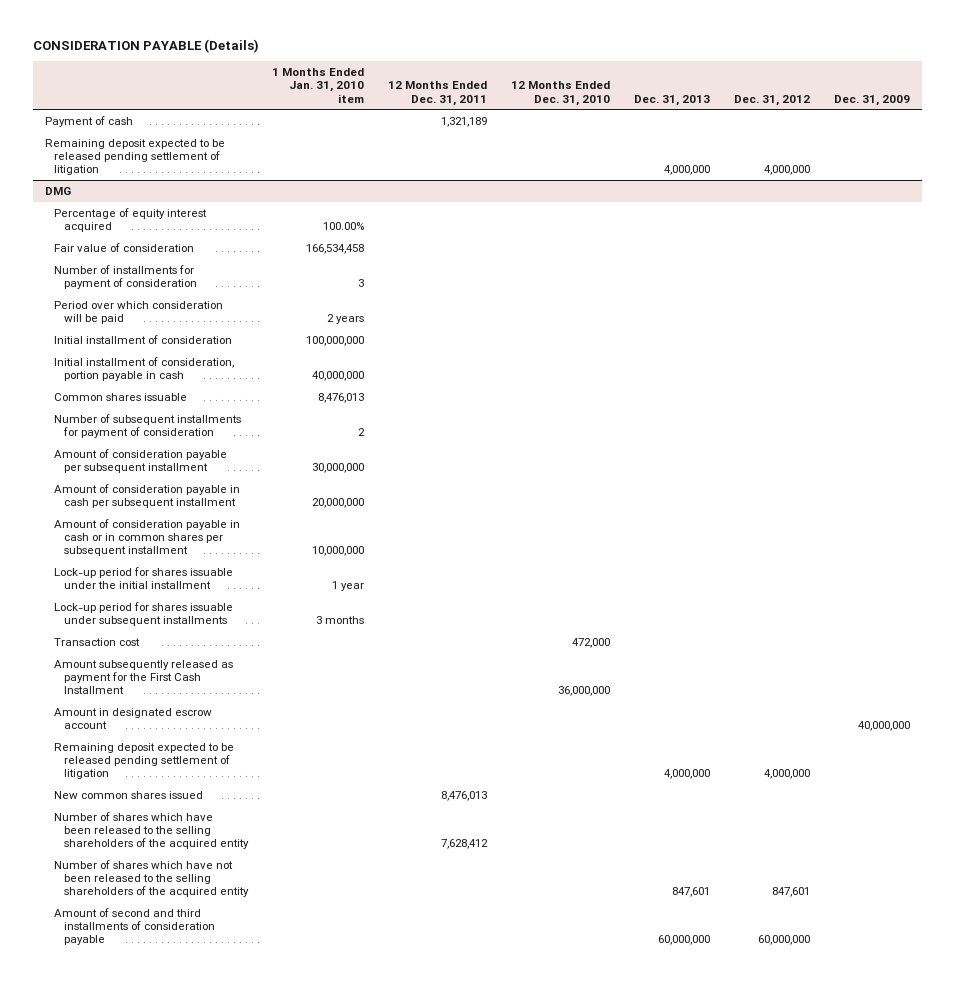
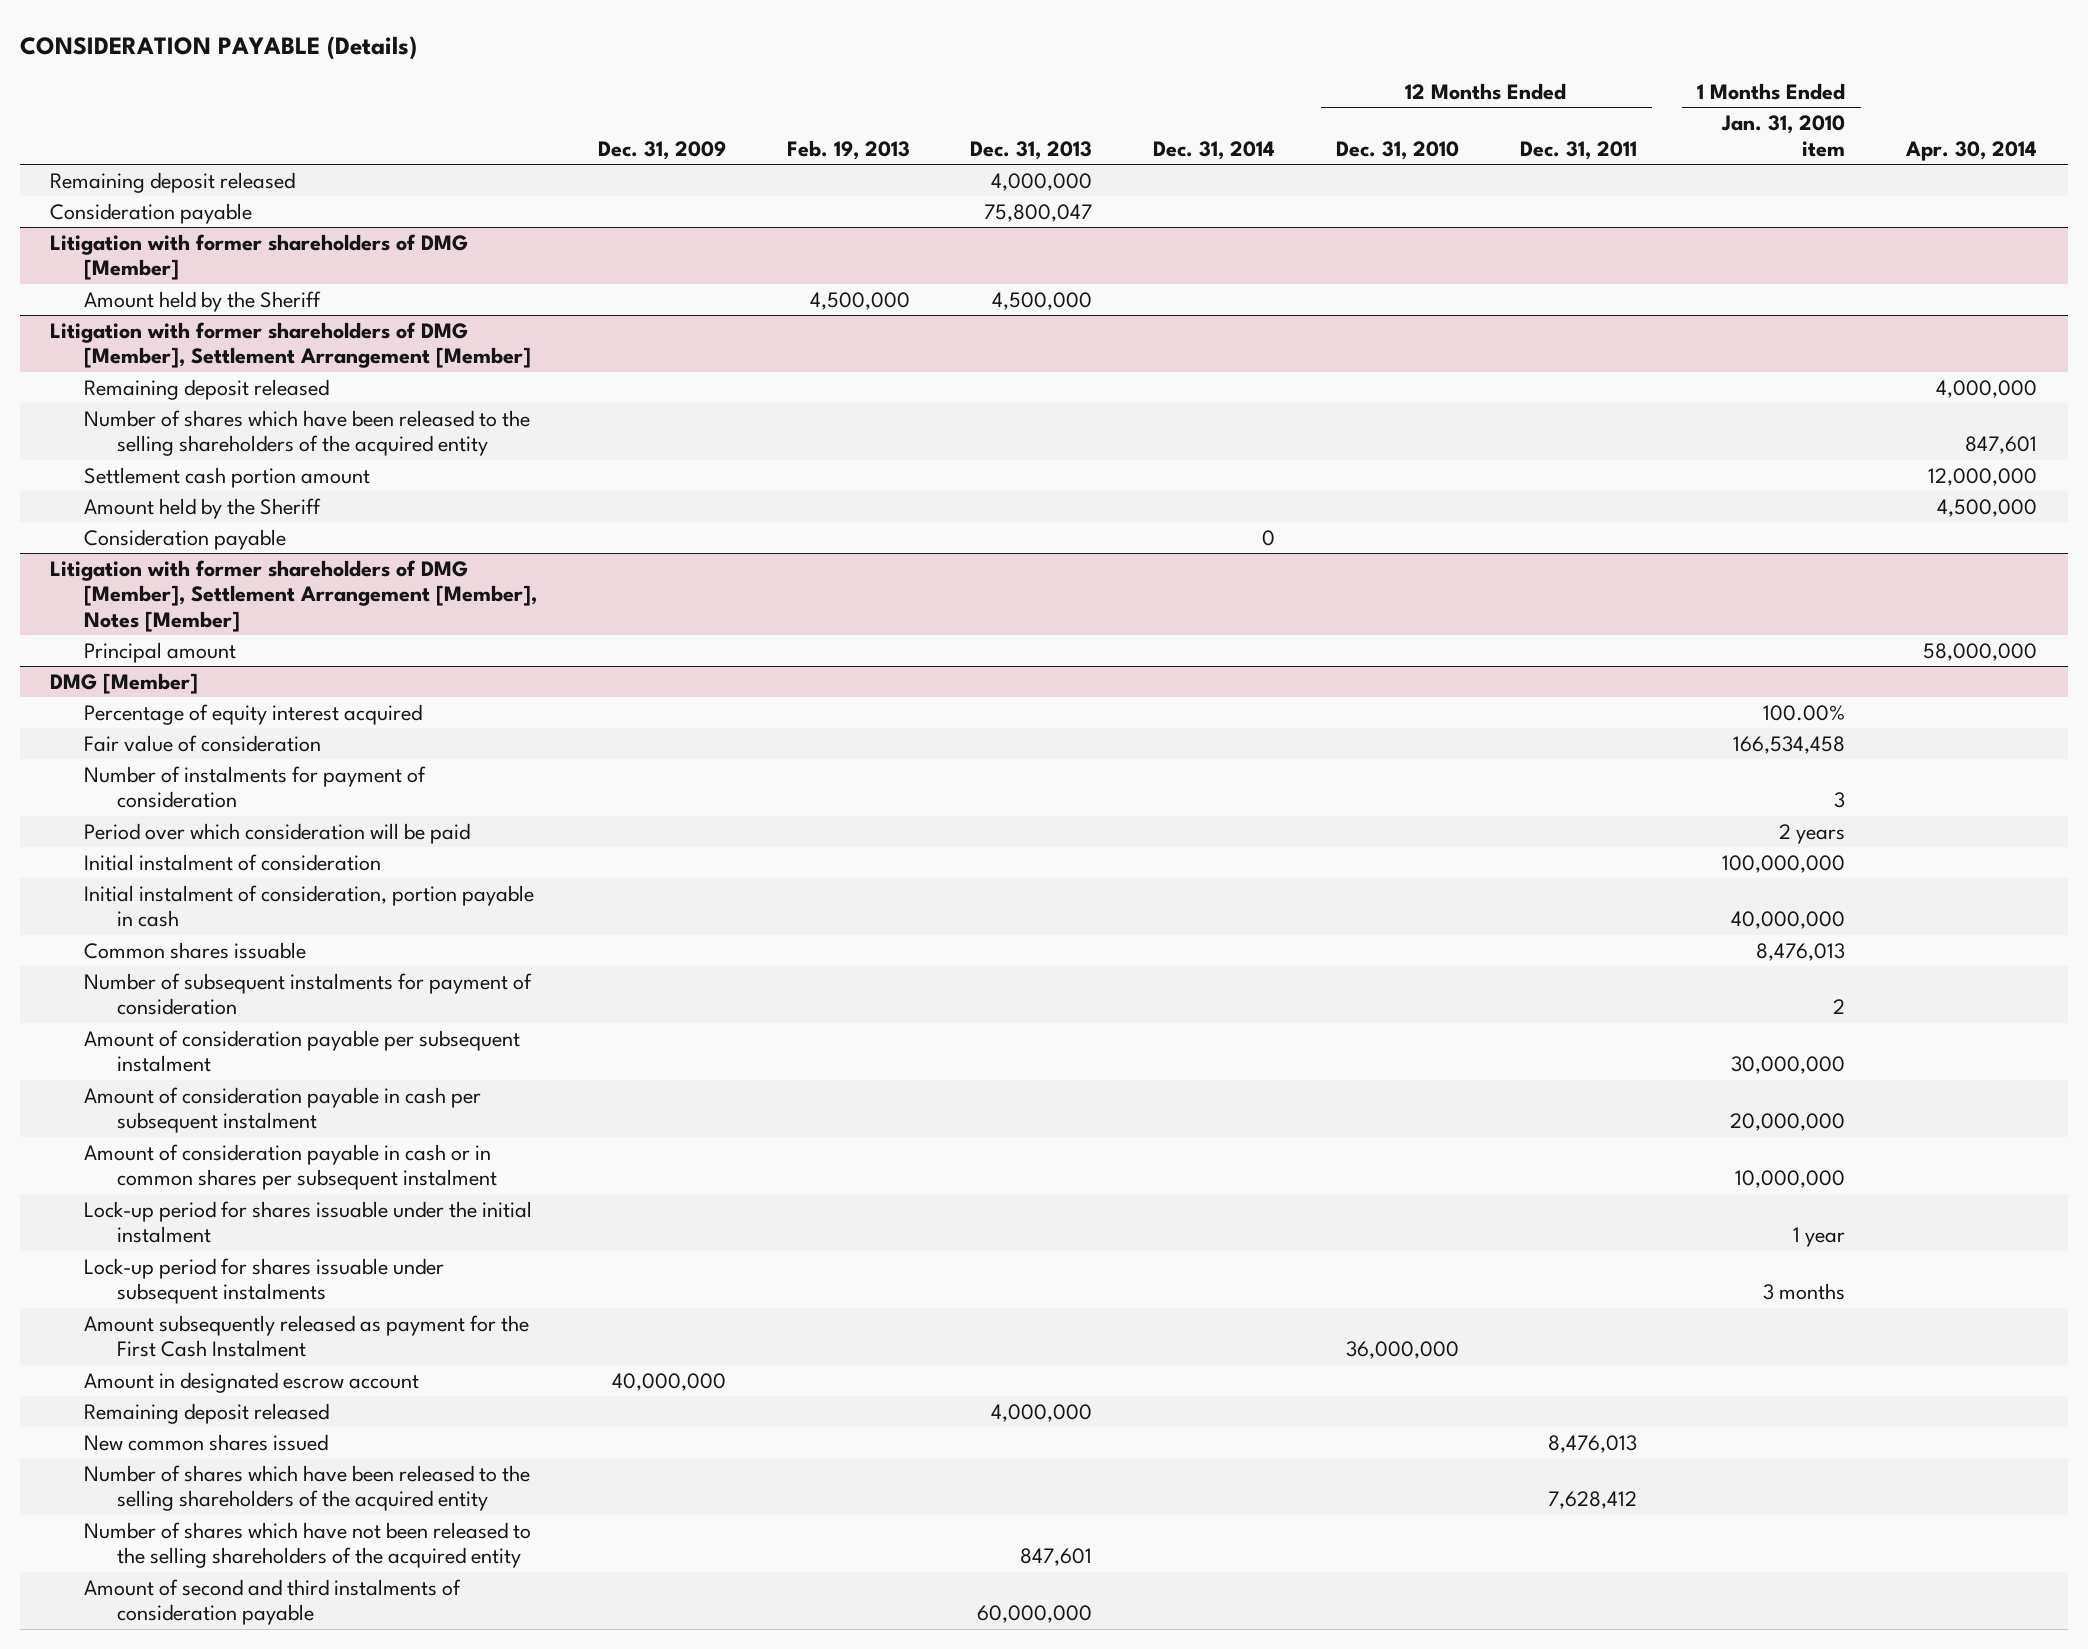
[734,94,811,106] Dec. 31, 2012 -> none
none -> [786,139,910,160] Feb. 19, 2013
none -> [1153,140,1276,160] Dec. 31, 2014
none -> [1905,140,2038,161] Apr. 30, 2014
[44,115,133,127] Payment of cash -> none
[44,138,225,176] Remaining deposit expected to be released pending settlement of litigation -> [50,171,296,193] Remaining deposit released
none -> [50,202,253,224] Consideration payable
none -> [50,233,469,281] Litigation with former shareholders of DMG [Member]
none -> [83,290,321,312] Amount held by the Sheriff
none -> [50,321,531,369] Litigation with former shareholders of DMG [Member], Settlement Arrangement [Member]
none -> [83,378,329,400] Remaining deposit released
none -> [83,409,530,457] Number of shares which have been released to the selling shareholders of the acquired entity
none -> [83,466,370,488] Settlement cash portion amount
none -> [83,497,321,519] Amount held by the Sheriff
none -> [83,528,286,550] Consideration payable
none -> [50,559,537,632] Litigation with former shareholders of DMG [Member], Settlement Arrangement [Member], Notes [Member]
none -> [83,641,236,663] Principal amount
[44,186,71,195] DMG -> [50,672,199,694] DMG [Member]
[54,264,198,290] Number of installments for payment of consideration -> [83,765,426,809] Number of instalments for payment of consideration
[54,334,233,344] Initial installment of consideration -> [83,853,381,871] Initial instalment of consideration
[54,356,235,382] Initial installment of consideration, portion payable in cash -> [83,884,534,928] Initial instalment of consideration, portion payable in cash
[54,637,141,646] Transaction cost -> none
[54,413,242,439] Number of subsequent installments for payment of consideration -> [83,972,532,1016] Number of subsequent instalments for payment of consideration
[54,448,228,474] Amount of consideration payable per subsequent installment -> [83,1029,520,1073] Amount of consideration payable per subsequent instalment
[54,483,241,509] Amount of consideration payable in cash per subsequent installment -> [83,1086,481,1134] Amount of consideration payable in cash per subsequent instalment
[54,518,241,557] Amount of consideration payable in cash or in common shares per subsequent installment -> [83,1143,498,1191] Amount of consideration payable in cash or in common shares per subsequent instalment
[54,566,234,590] Lock-up period for shares issuable under the initial installment -> [83,1200,532,1244] Lock-up period for shares issuable under the initial instalment
[54,601,234,627] Lock-up period for shares issuable under subsequent installments -> [83,1257,444,1305] Lock-up period for shares issuable under subsequent instalments
[54,659,234,695] Amount subsequently released as payment for the First Cash Installment -> [83,1314,529,1358] Amount subsequently released as payment for the First Cash Instalment
[54,742,235,780] Remaining deposit expected to be released pending settlement of litigation -> [83,1402,329,1424] Remaining deposit released
[54,907,216,946] Amount of second and third installments of consideration payable -> [83,1578,461,1626] Amount of second and third instalments of consideration payable

